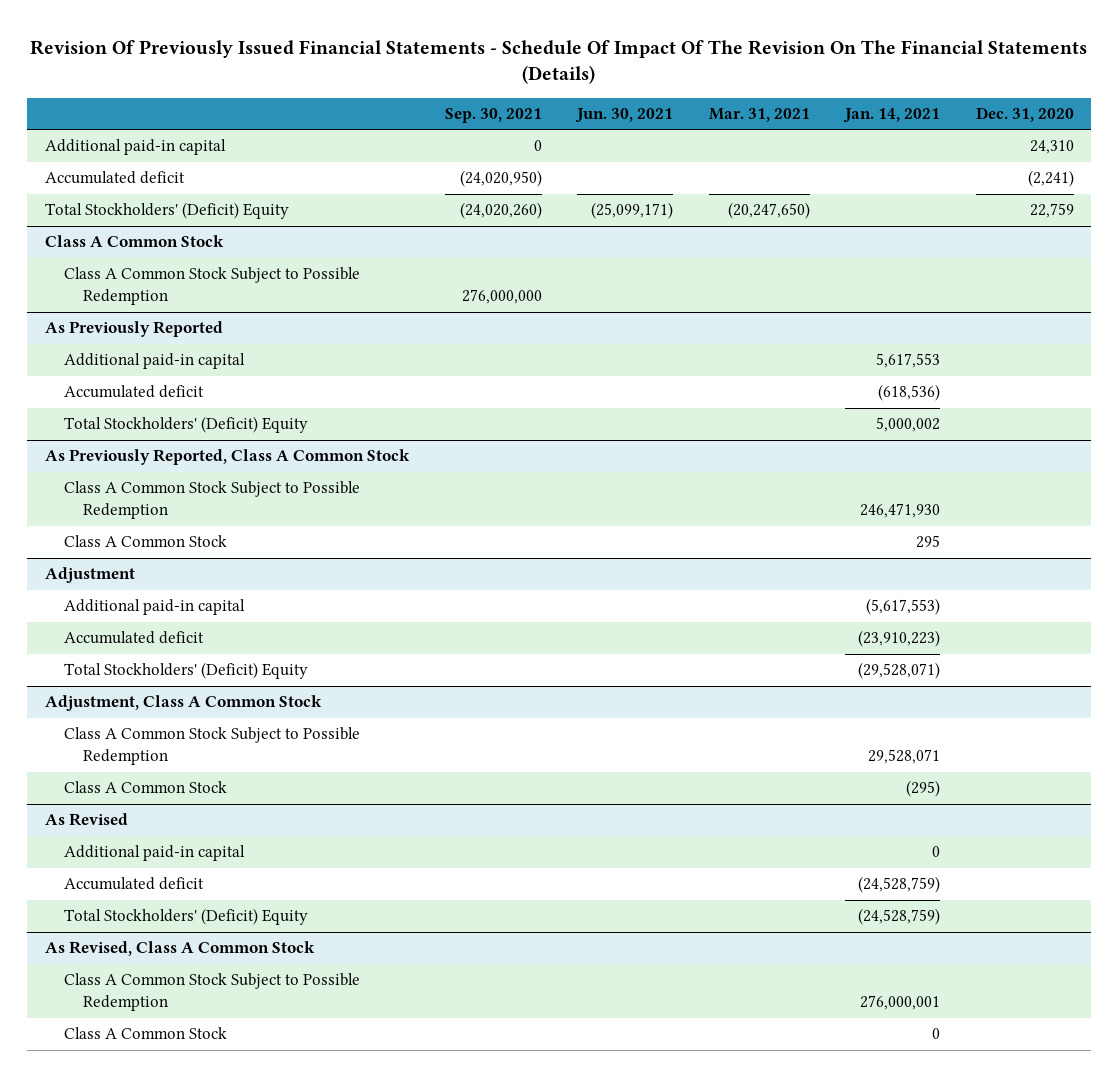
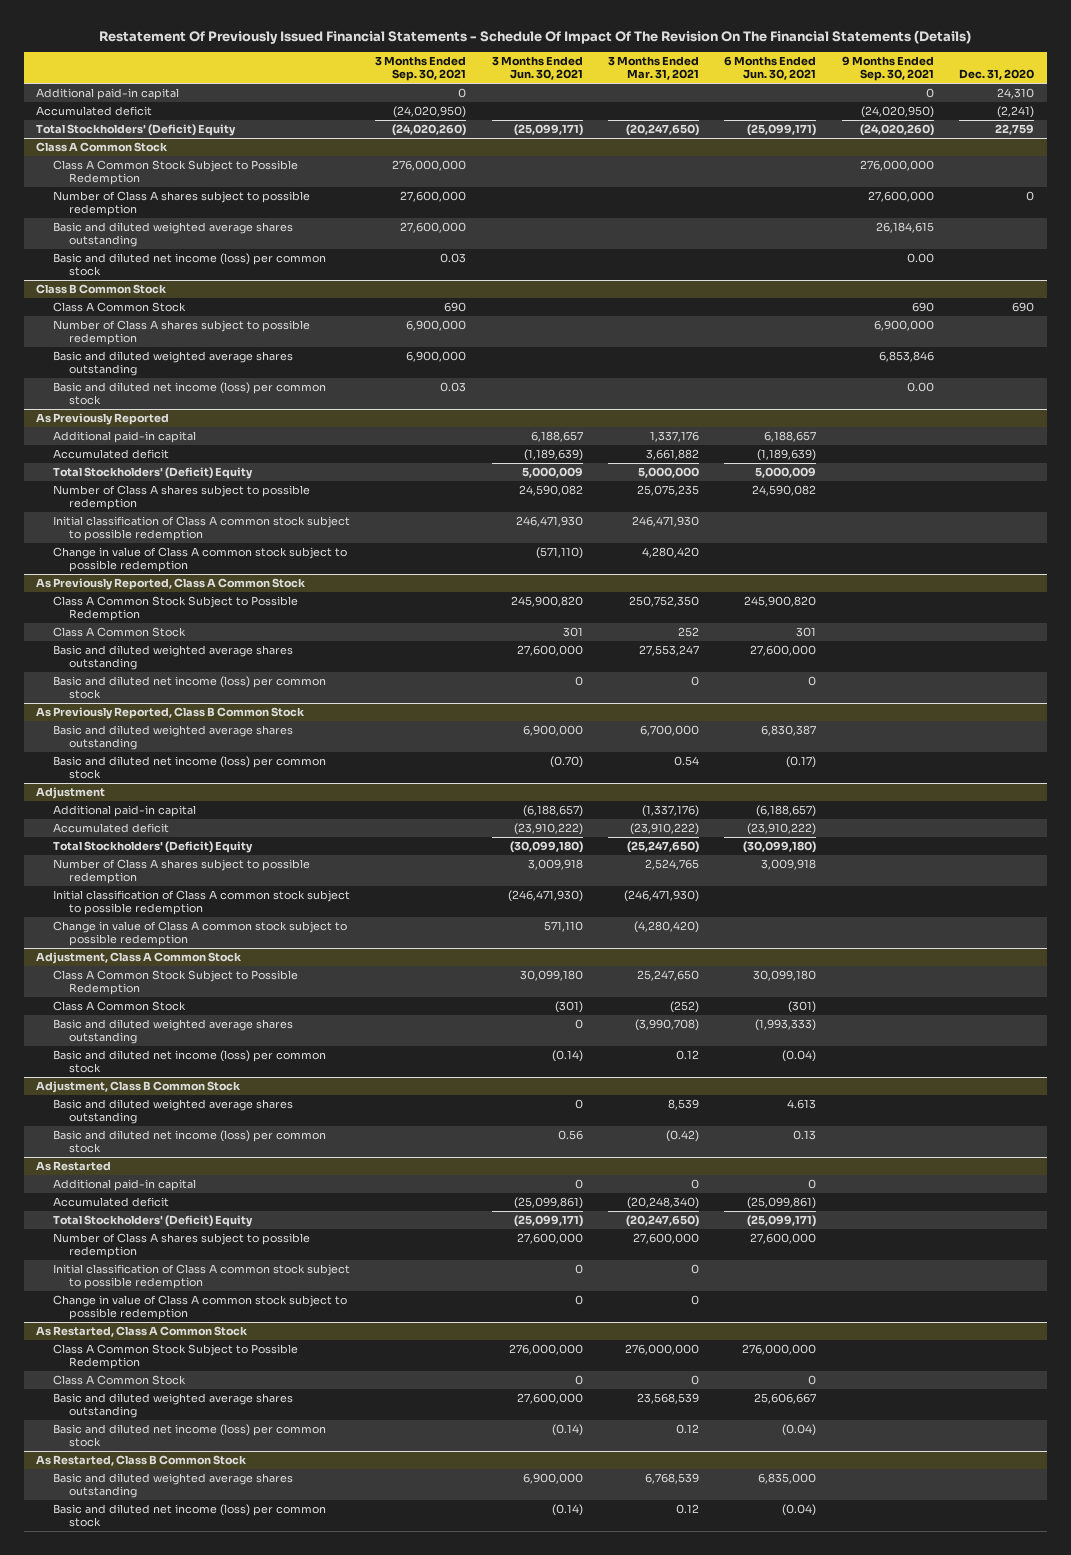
[30,39,1088,85] Revision Of Previously Issued Financial Statements - Schedule Of Impact Of The Revision On The Financial Statements (Details) -> [99,30,972,45] Restatement Of Previously Issued Financial Statements - Schedule Of Impact Of The Revision On The Financial Statements (Details)
[444,108,542,124] Sep. 30, 2021 -> none
[575,108,674,124] Jun. 30, 2021 -> none
[708,108,810,123] Mar. 31, 2021 -> none
[843,108,941,124] Jan. 14, 2021 -> none
none -> [375,56,467,82] 3 Months Ended Sep. 30, 2021
none -> [491,56,583,81] 3 Months Ended Jun. 30, 2021
none -> [607,56,699,81] 3 Months Ended Mar. 31, 2021
none -> [724,56,817,81] 6 Months Ended Jun. 30, 2021
none -> [841,56,934,82] 9 Months Ended Sep. 30, 2021
none -> [52,190,310,217] Number of Class A shares subject to possible redemption
none -> [52,221,293,248] Basic and diluted weighted average shares outstanding
none -> [52,252,326,277] Basic and diluted net income (loss) per common stock
none -> [36,283,168,294] Class B Common Stock
none -> [52,301,186,312] Class A Common Stock
none -> [52,319,310,346] Number of Class A shares subject to possible redemption
none -> [52,350,293,377] Basic and diluted weighted average shares outstanding
none -> [52,381,326,406] Basic and diluted net income (loss) per common stock
none -> [52,484,310,511] Number of Class A shares subject to possible redemption
none -> [52,515,350,542] Initial classification of Class A common stock subject to possible redemption
none -> [52,546,347,573] Change in value of Class A common stock subject to possible redemption
none -> [52,644,293,671] Basic and diluted weighted average shares outstanding
none -> [52,675,326,700] Basic and diluted net income (loss) per common stock
none -> [36,706,306,719] As Previously Reported, Class B Common Stock
none -> [52,724,293,751] Basic and diluted weighted average shares outstanding
none -> [52,755,326,780] Basic and diluted net income (loss) per common stock
none -> [52,858,310,885] Number of Class A shares subject to possible redemption
none -> [52,889,350,916] Initial classification of Class A common stock subject to possible redemption
none -> [52,920,347,947] Change in value of Class A common stock subject to possible redemption
[44,813,128,827] As Revised -> none
[63,845,245,862] Additional paid-in capital -> none
[63,877,204,891] Accumulated deficit -> none
[63,908,308,926] Total Stockholders' (Deficit) Equity -> none
none -> [52,1018,293,1045] Basic and diluted weighted average shares outstanding
none -> [52,1049,326,1074] Basic and diluted net income (loss) per common stock
none -> [36,1080,242,1093] Adjustment, Class B Common Stock
none -> [52,1098,293,1125] Basic and diluted weighted average shares outstanding
none -> [52,1129,326,1154] Basic and diluted net income (loss) per common stock
none -> [36,1160,112,1171] As Restarted
none -> [52,1178,196,1191] Additional paid-in capital
none -> [52,1196,169,1207] Accumulated deficit
none -> [52,1214,253,1227] Total Stockholders' (Deficit) Equity
none -> [52,1232,310,1259] Number of Class A shares subject to possible redemption
none -> [52,1263,350,1290] Initial classification of Class A common stock subject to possible redemption
none -> [52,1294,347,1321] Change in value of Class A common stock subject to possible redemption
[44,941,315,957] As Revised, Class A Common Stock -> [36,1325,249,1337] As Restarted, Class A Common Stock
none -> [52,1392,293,1419] Basic and diluted weighted average shares outstanding
none -> [52,1423,326,1448] Basic and diluted net income (loss) per common stock
none -> [36,1454,248,1466] As Restarted, Class B Common Stock
none -> [52,1472,293,1499] Basic and diluted weighted average shares outstanding
none -> [52,1503,326,1528] Basic and diluted net income (loss) per common stock

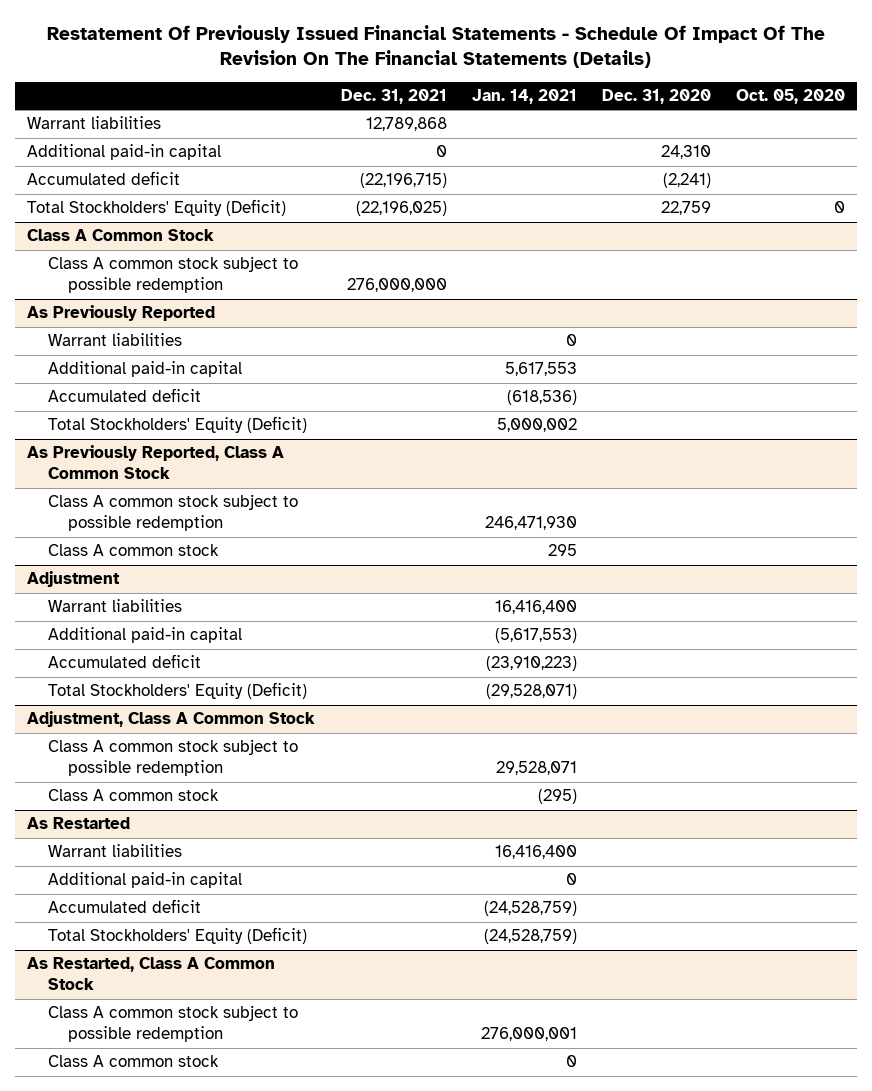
[375,56,467,82] 3 Months Ended Sep. 30, 2021 -> none
[491,56,583,81] 3 Months Ended Jun. 30, 2021 -> none
[607,56,699,81] 3 Months Ended Mar. 31, 2021 -> none
[724,56,817,81] 6 Months Ended Jun. 30, 2021 -> none
[841,56,934,82] 9 Months Ended Sep. 30, 2021 -> none
none -> [340,89,447,105] Dec. 31, 2021
none -> [471,89,577,105] Jan. 14, 2021
none -> [735,89,845,105] Oct. 05, 2020
none -> [27,116,162,130] Warrant liabilities
[36,123,237,136] Total Stockholders' (Deficit) Equity -> [27,199,287,217] Total Stockholders' Equity (Deficit)
[52,190,310,217] Number of Class A shares subject to possible redemption -> none
[52,221,293,248] Basic and diluted weighted average shares outstanding -> none
[52,252,326,277] Basic and diluted net income (loss) per common stock -> none
[36,283,168,294] Class B Common Stock -> none
[52,301,186,312] Class A Common Stock -> none
[52,319,310,346] Number of Class A shares subject to possible redemption -> none
[52,350,293,377] Basic and diluted weighted average shares outstanding -> none
[52,381,326,406] Basic and diluted net income (loss) per common stock -> none
[52,159,298,186] Class A Common Stock Subject to Possible Redemption -> [47,256,298,294] Class A common stock subject to possible redemption
none -> [47,333,182,347] Warrant liabilities
[52,484,310,511] Number of Class A shares subject to possible redemption -> none
[52,515,350,542] Initial classification of Class A common stock subject to possible redemption -> none
[52,546,347,573] Change in value of Class A common stock subject to possible redemption -> none
[52,466,253,479] Total Stockholders' (Deficit) Equity -> [47,416,307,434] Total Stockholders' Equity (Deficit)
[52,644,293,671] Basic and diluted weighted average shares outstanding -> none
[52,675,326,700] Basic and diluted net income (loss) per common stock -> none
[36,706,306,719] As Previously Reported, Class B Common Stock -> none
[52,724,293,751] Basic and diluted weighted average shares outstanding -> none
[52,755,326,780] Basic and diluted net income (loss) per common stock -> none
[52,595,298,622] Class A Common Stock Subject to Possible Redemption -> [47,494,298,532] Class A common stock subject to possible redemption
[52,626,186,637] Class A Common Stock -> [47,544,219,557] Class A common stock
none -> [47,599,182,613] Warrant liabilities
[52,858,310,885] Number of Class A shares subject to possible redemption -> none
[52,889,350,916] Initial classification of Class A common stock subject to possible redemption -> none
[52,920,347,947] Change in value of Class A common stock subject to possible redemption -> none
[52,840,253,853] Total Stockholders' (Deficit) Equity -> [47,682,307,700] Total Stockholders' Equity (Deficit)
[52,1018,293,1045] Basic and diluted weighted average shares outstanding -> none
[52,1049,326,1074] Basic and diluted net income (loss) per common stock -> none
[36,1080,242,1093] Adjustment, Class B Common Stock -> none
[52,1098,293,1125] Basic and diluted weighted average shares outstanding -> none
[52,1129,326,1154] Basic and diluted net income (loss) per common stock -> none
[52,969,298,996] Class A Common Stock Subject to Possible Redemption -> [47,739,298,777] Class A common stock subject to possible redemption
[52,1000,186,1011] Class A Common Stock -> [47,789,219,802] Class A common stock
none -> [47,844,182,858] Warrant liabilities
[52,1232,310,1259] Number of Class A shares subject to possible redemption -> none
[52,1263,350,1290] Initial classification of Class A common stock subject to possible redemption -> none
[52,1294,347,1321] Change in value of Class A common stock subject to possible redemption -> none
[52,1214,253,1227] Total Stockholders' (Deficit) Equity -> [47,927,307,945] Total Stockholders' Equity (Deficit)
[52,1392,293,1419] Basic and diluted weighted average shares outstanding -> none
[52,1423,326,1448] Basic and diluted net income (loss) per common stock -> none
[36,1454,248,1466] As Restarted, Class B Common Stock -> none
[52,1472,293,1499] Basic and diluted weighted average shares outstanding -> none
[52,1503,326,1528] Basic and diluted net income (loss) per common stock -> none
[52,1343,298,1370] Class A Common Stock Subject to Possible Redemption -> [47,1005,298,1043] Class A common stock subject to possible redemption
[52,1374,186,1385] Class A Common Stock -> [47,1055,219,1068] Class A common stock

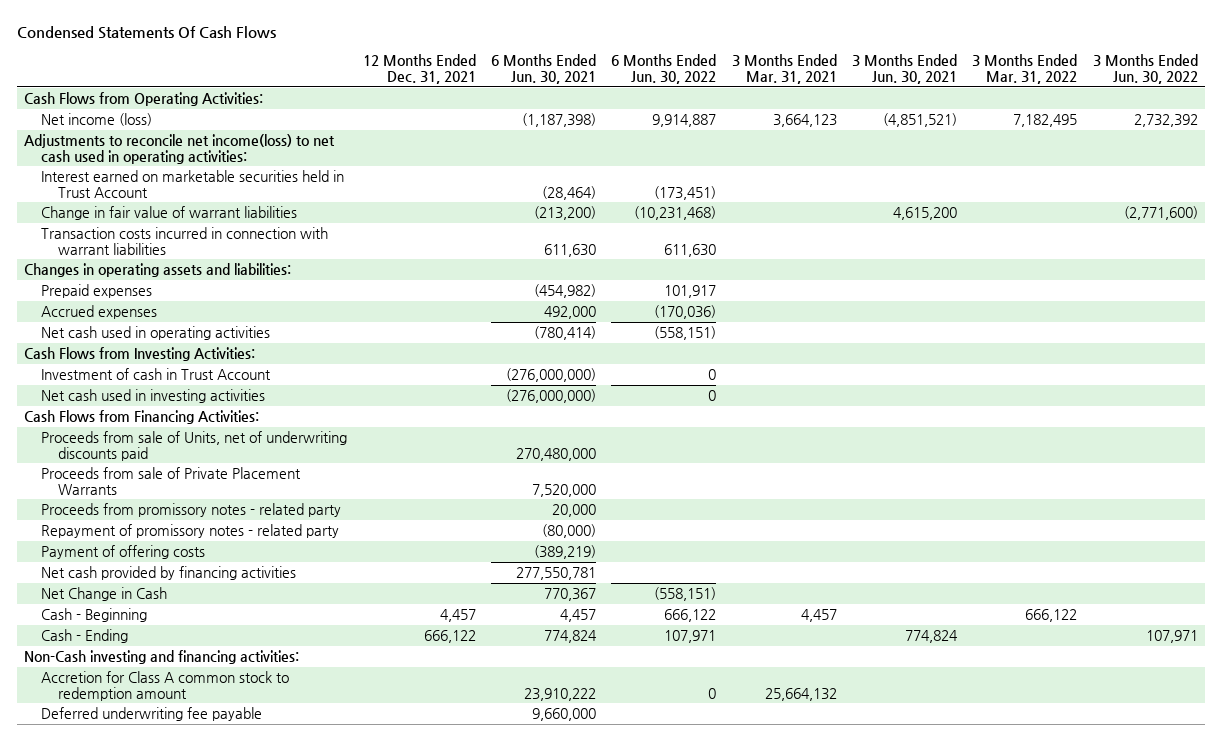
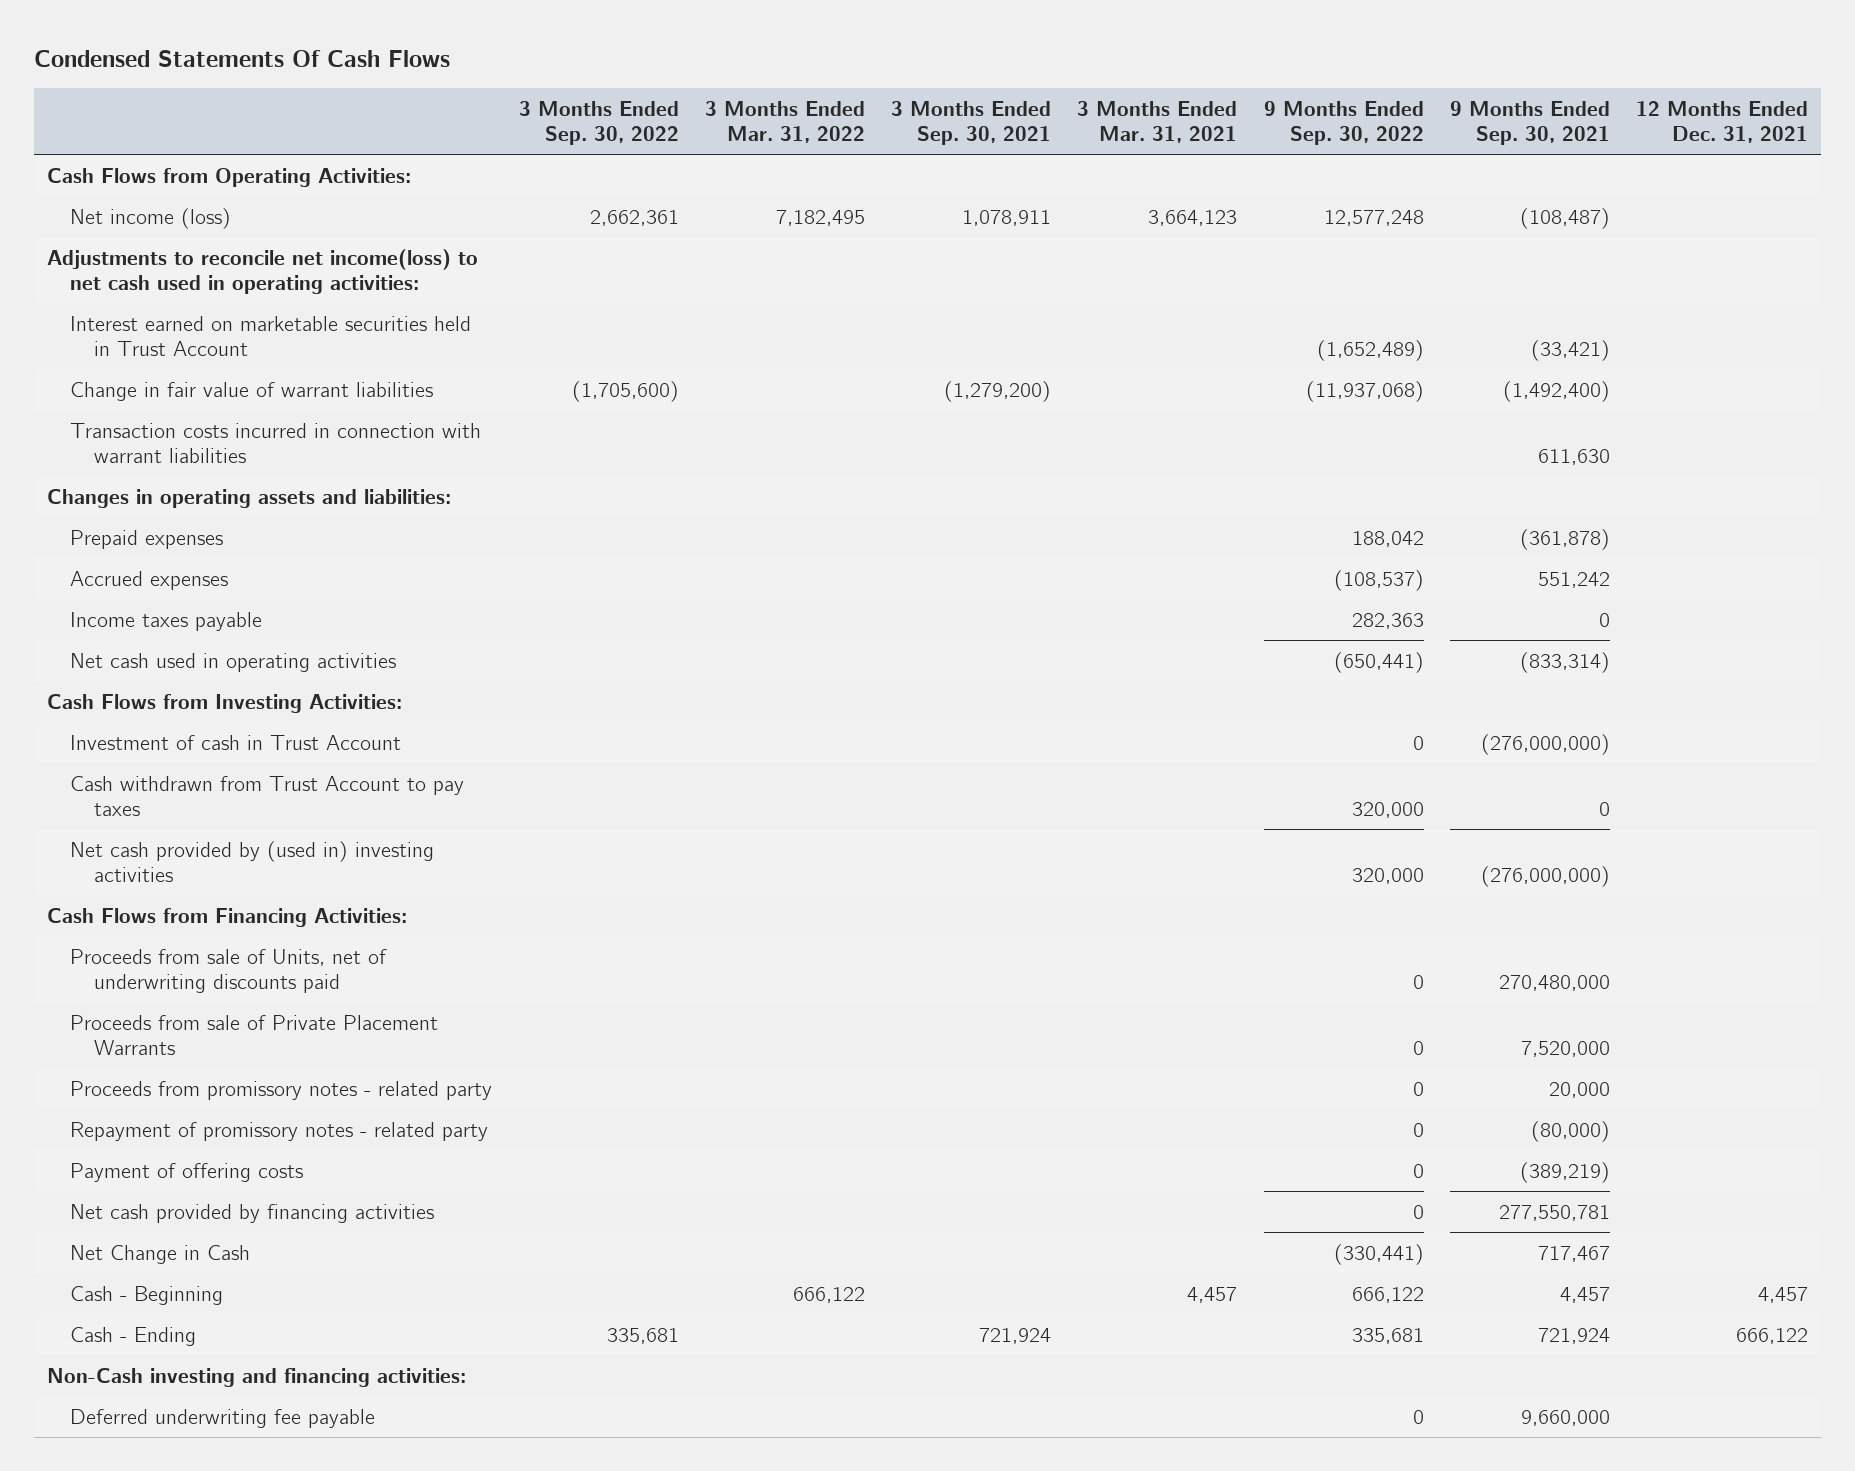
[490,54,596,85] 6 Months Ended Jun. 30, 2021 -> none
[611,54,717,85] 6 Months Ended Jun. 30, 2022 -> none
[851,54,957,85] 3 Months Ended Jun. 30, 2021 -> none
[1092,54,1198,85] 3 Months Ended Jun. 30, 2022 -> none
none -> [518,100,679,145] 3 Months Ended Sep. 30, 2022
none -> [891,100,1052,145] 3 Months Ended Sep. 30, 2021
none -> [1263,100,1424,145] 9 Months Ended Sep. 30, 2022
none -> [1449,100,1610,145] 9 Months Ended Sep. 30, 2021
none -> [70,611,263,631] Income taxes payable
none -> [70,775,465,816] Cash withdrawn from Trust Account to pay taxes
[41,388,266,403] Net cash used in investing activities -> [70,840,435,882] Net cash provided by (used in) investing activities
[41,670,290,701] Accretion for Class A common stock to redemption amount -> none

